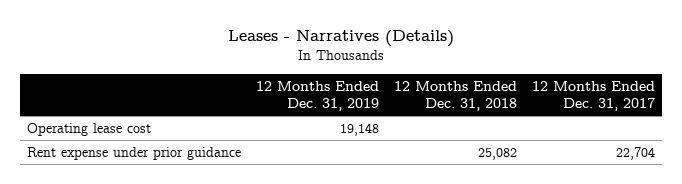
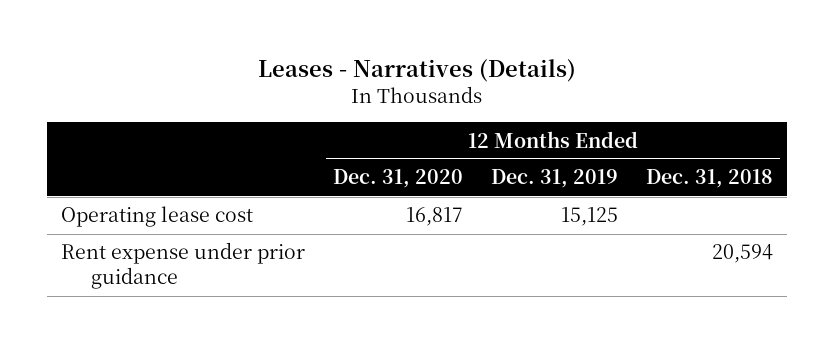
[531,80,655,112] 12 Months Ended Dec. 31, 2017 -> none
none -> [332,169,463,189] Dec. 31, 2020
[340,122,380,136] 19,148 -> [560,207,618,227] 15,125
[477,147,517,160] 25,082 -> [711,244,773,264] 20,594

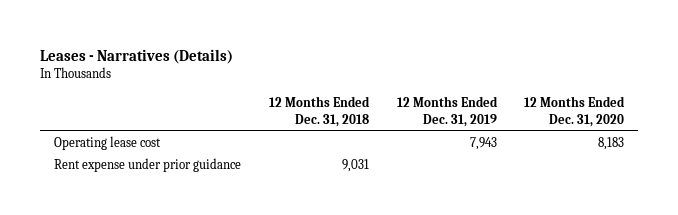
[405,207,463,227] 16,817 -> [598,136,625,150] 8,183
[560,207,618,227] 15,125 -> [469,136,497,150] 7,943
[711,244,773,264] 20,594 -> [341,158,369,172] 9,031

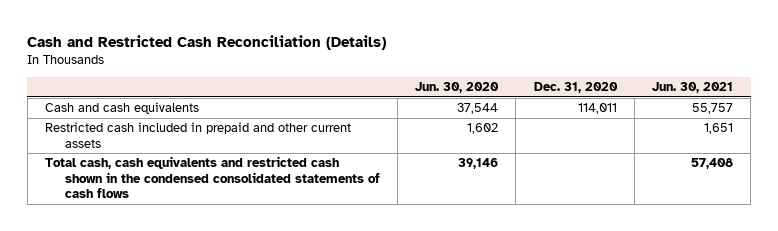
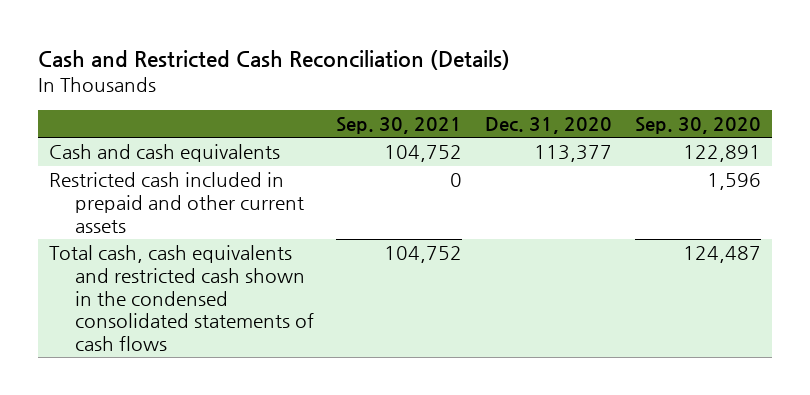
[415,81,500,93] Jun. 30, 2020 -> none
[651,81,733,93] Jun. 30, 2021 -> none
none -> [336,117,463,135] Sep. 30, 2021
none -> [634,117,761,135] Sep. 30, 2020
[577,103,617,115] 114,011 -> [534,145,613,163] 113,377

